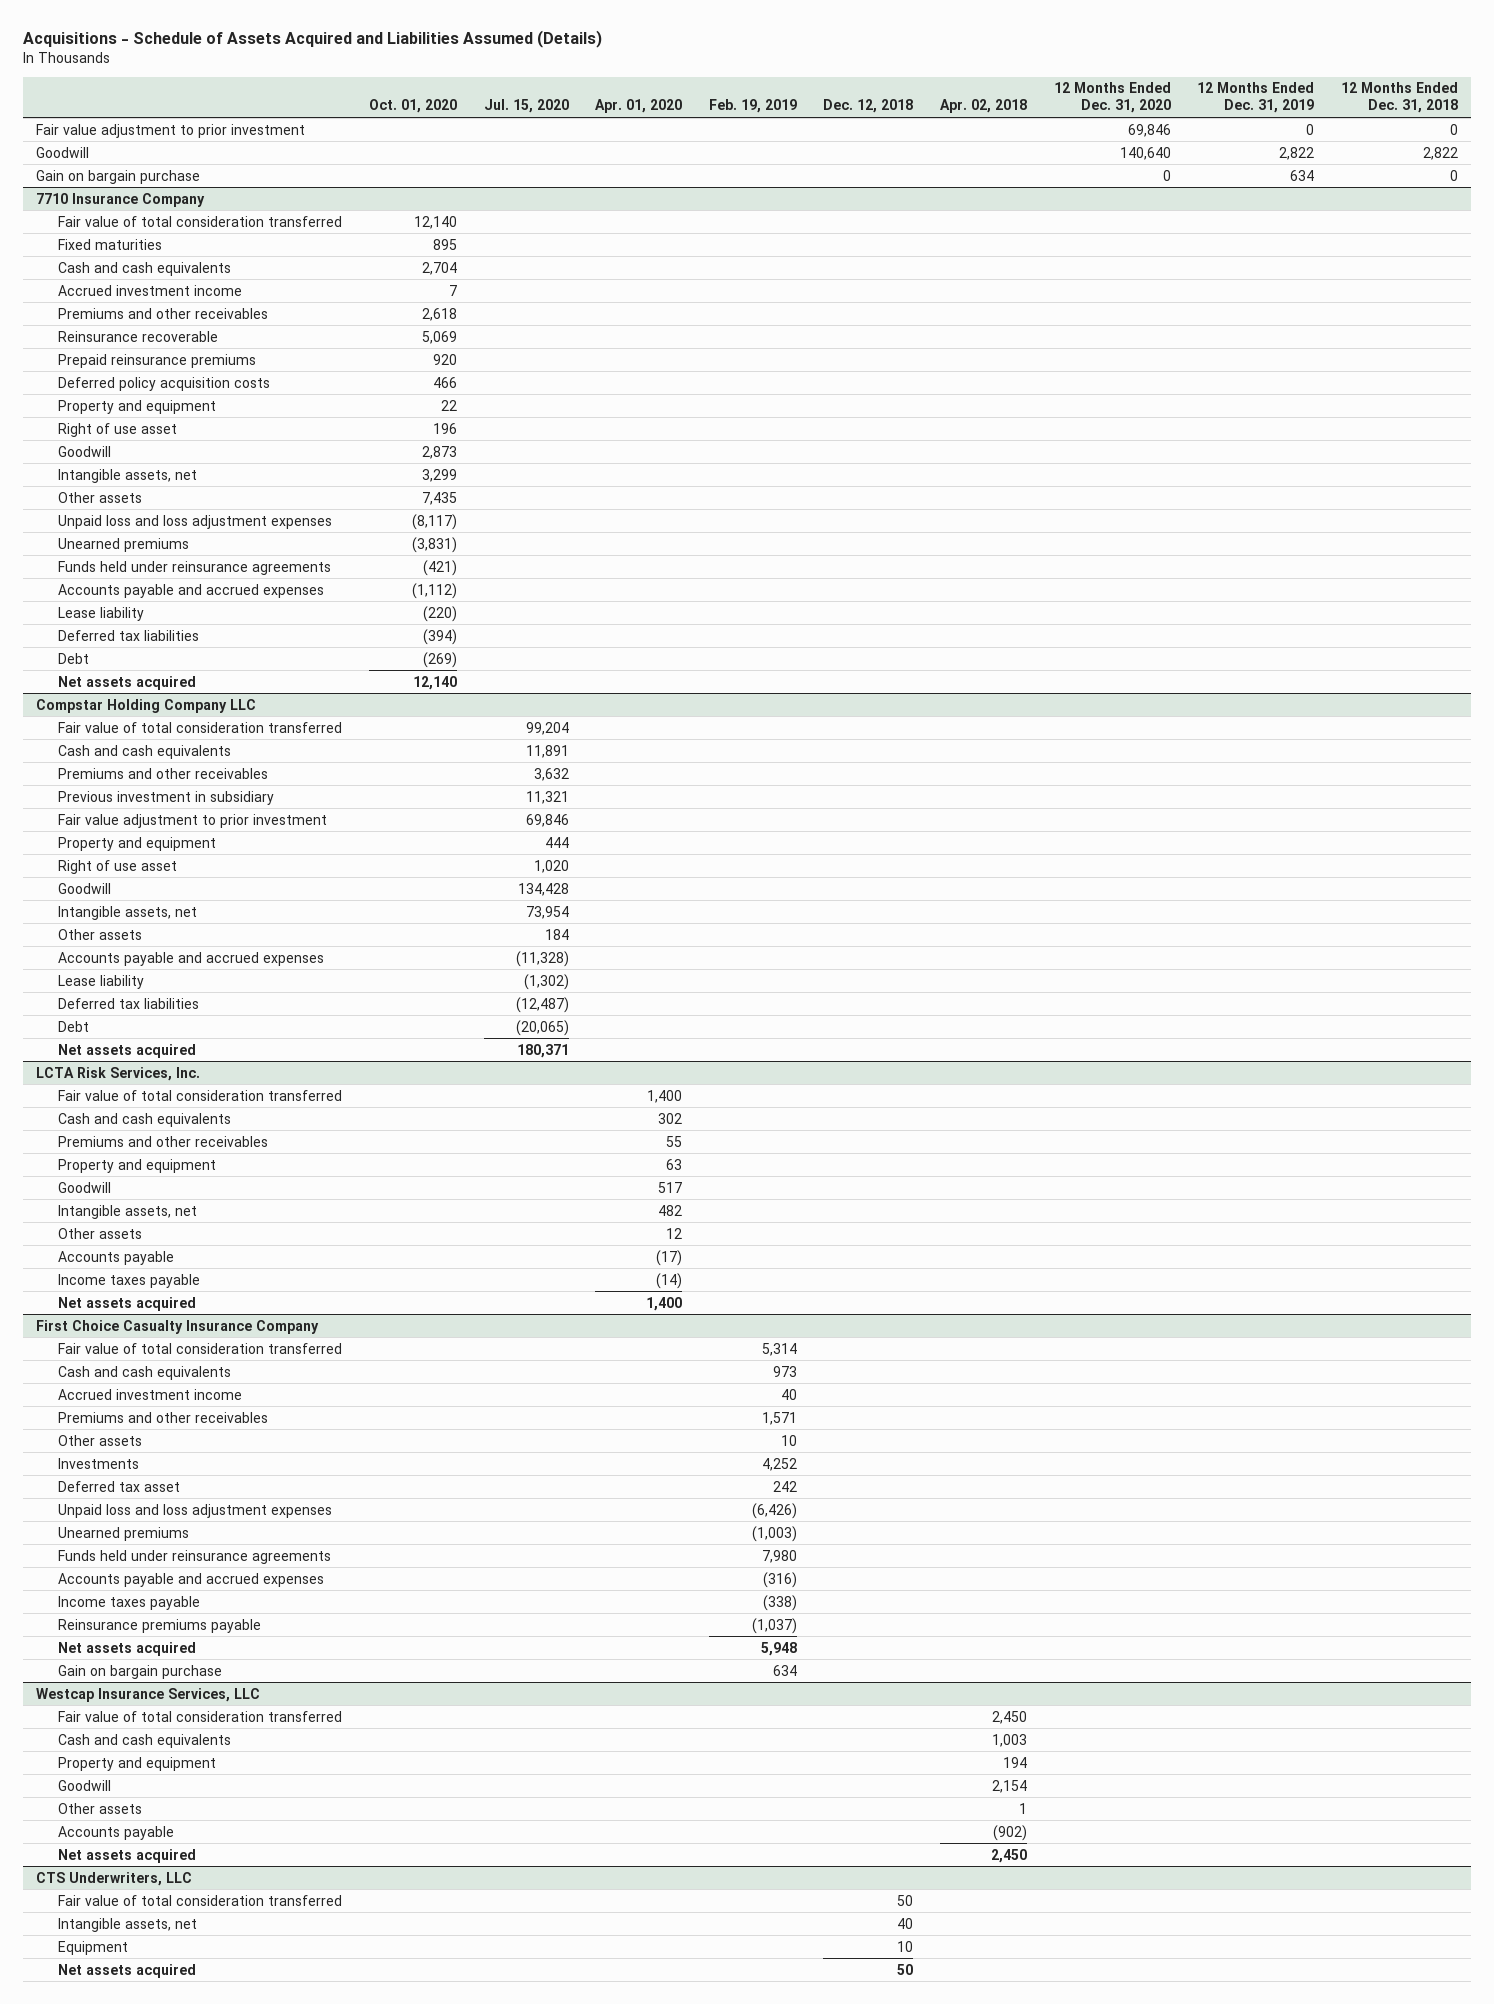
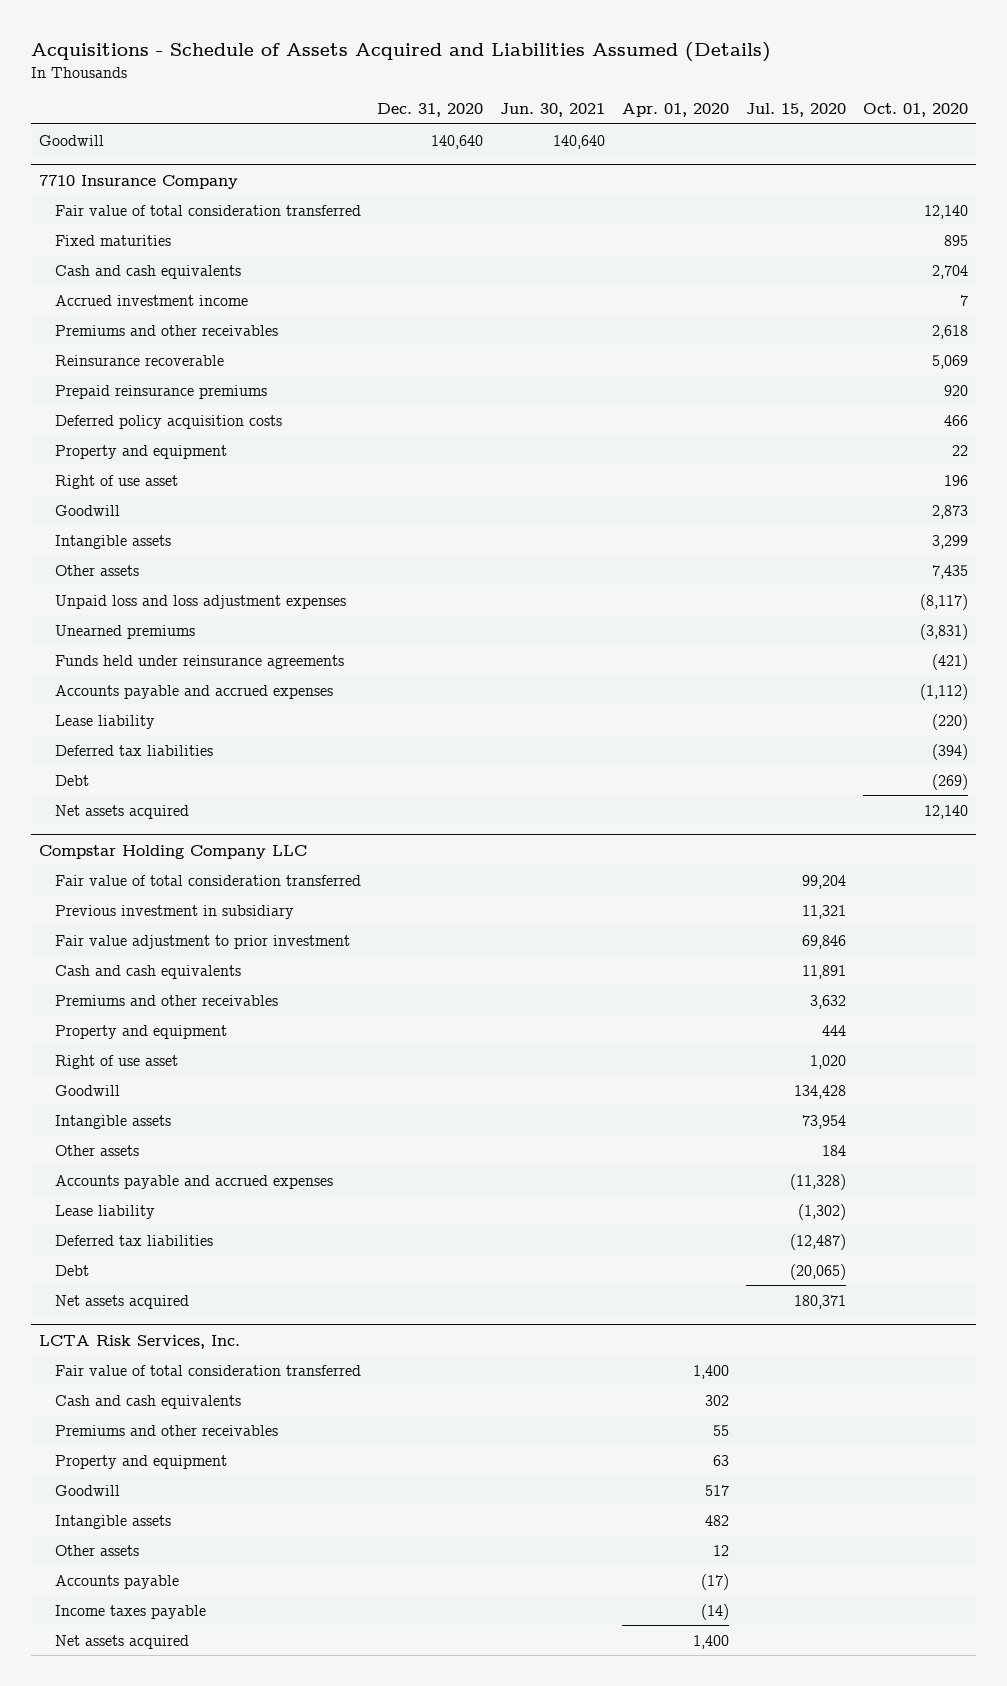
[708,99,797,114] Feb. 19, 2019 -> none
[823,99,914,114] Dec. 12, 2018 -> none
[940,99,1028,114] Apr. 02, 2018 -> none
[1053,82,1171,114] 12 Months Ended Dec. 31, 2020 -> none
[1197,82,1315,114] 12 Months Ended Dec. 31, 2019 -> none
[1340,82,1458,114] 12 Months Ended Dec. 31, 2018 -> none
none -> [377,103,484,118] Dec. 31, 2020
none -> [500,103,606,118] Jun. 30, 2021
[36,123,306,138] Fair value adjustment to prior investment -> none
[36,169,201,184] Gain on bargain purchase -> none
[58,468,198,483] Intangible assets, net -> [54,534,171,549] Intangible assets
[58,744,232,759] Cash and cash equivalents -> [54,964,241,979] Cash and cash equivalents
[58,767,269,779] Premiums and other receivables -> [54,994,278,1006] Premiums and other receivables
[58,905,198,920] Intangible assets, net -> [54,1114,171,1129] Intangible assets
[58,1204,198,1219] Intangible assets, net -> [54,1514,171,1529] Intangible assets
[36,1319,320,1334] First Choice Casualty Insurance Company -> none
[58,1342,343,1354] Fair value of total consideration transferred -> none
[58,1365,232,1380] Cash and cash equivalents -> none
[58,1388,243,1400] Accrued investment income -> none
[58,1411,269,1423] Premiums and other receivables -> none
[58,1434,143,1446] Other assets -> none
[58,1457,140,1469] Investments -> none
[58,1480,181,1492] Deferred tax asset -> none
[58,1503,333,1518] Unpaid loss and loss adjustment expenses -> none
[58,1526,190,1541] Unearned premiums -> none
[58,1549,332,1564] Funds held under reinsurance agreements -> none
[58,1572,325,1587] Accounts payable and accrued expenses -> none
[58,1595,201,1610] Income taxes payable -> none
[58,1618,262,1633] Reinsurance premiums payable -> none
[58,1641,197,1656] Net assets acquired -> none
[58,1664,223,1679] Gain on bargain purchase -> none
[36,1687,261,1702] Westcap Insurance Services, LLC -> none
[58,1710,343,1722] Fair value of total consideration transferred -> none
[58,1733,232,1748] Cash and cash equivalents -> none
[58,1756,217,1771] Property and equipment -> none
[58,1779,112,1791] Goodwill -> none
[58,1802,143,1814] Other assets -> none
[58,1825,175,1840] Accounts payable -> none
[58,1848,197,1863] Net assets acquired -> none
[36,1871,193,1886] CTS Underwriters, LLC -> none
[58,1894,343,1906] Fair value of total consideration transferred -> none
[58,1917,198,1932] Intangible assets, net -> none
[58,1940,129,1955] Equipment -> none
[58,1963,197,1978] Net assets acquired -> none

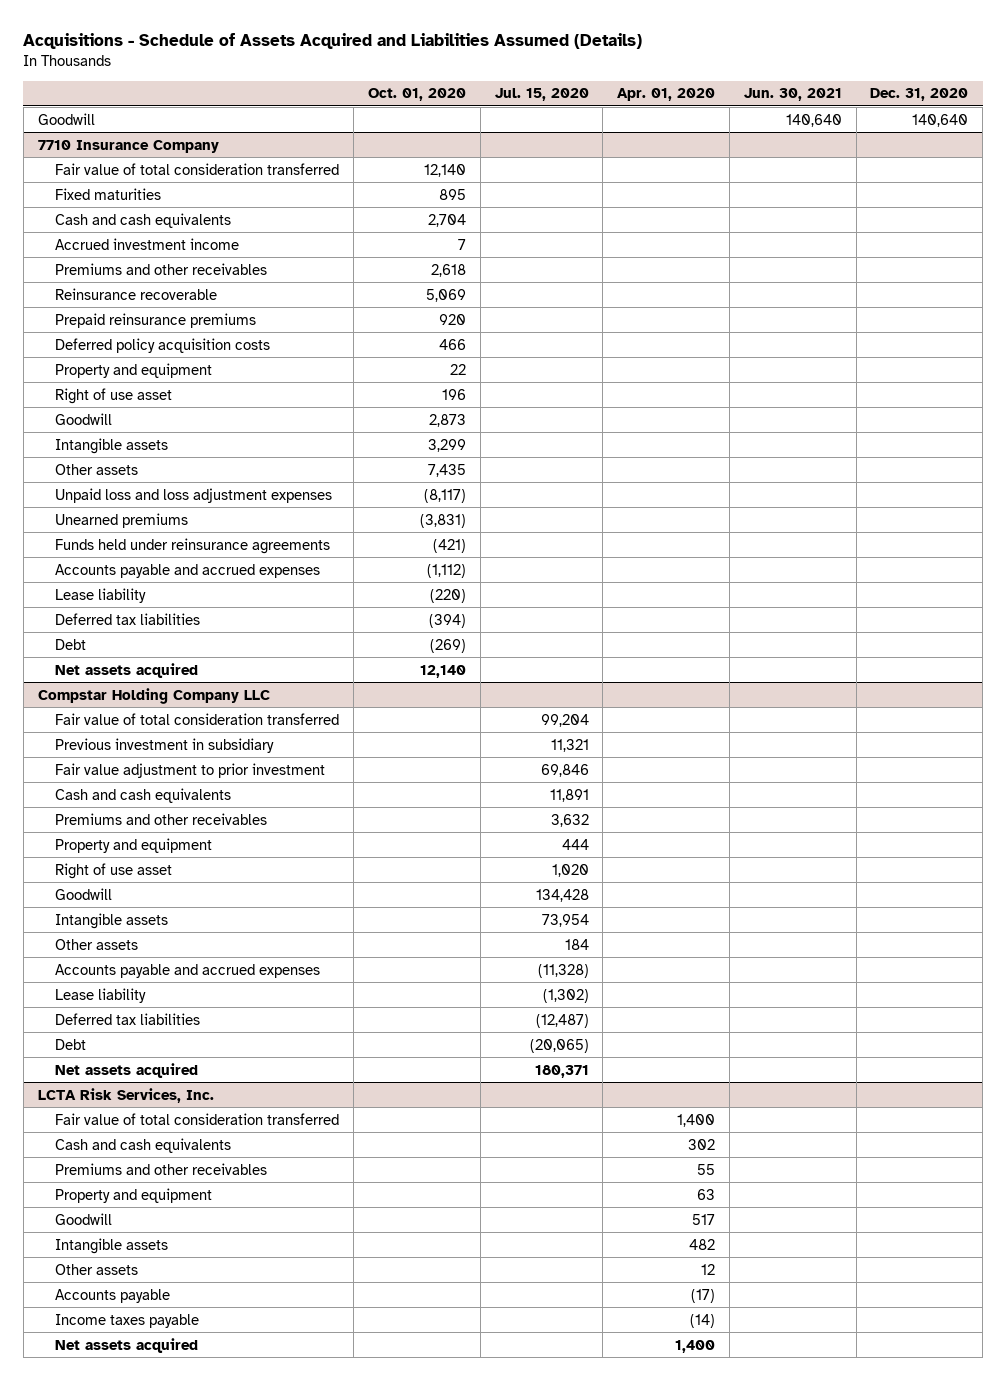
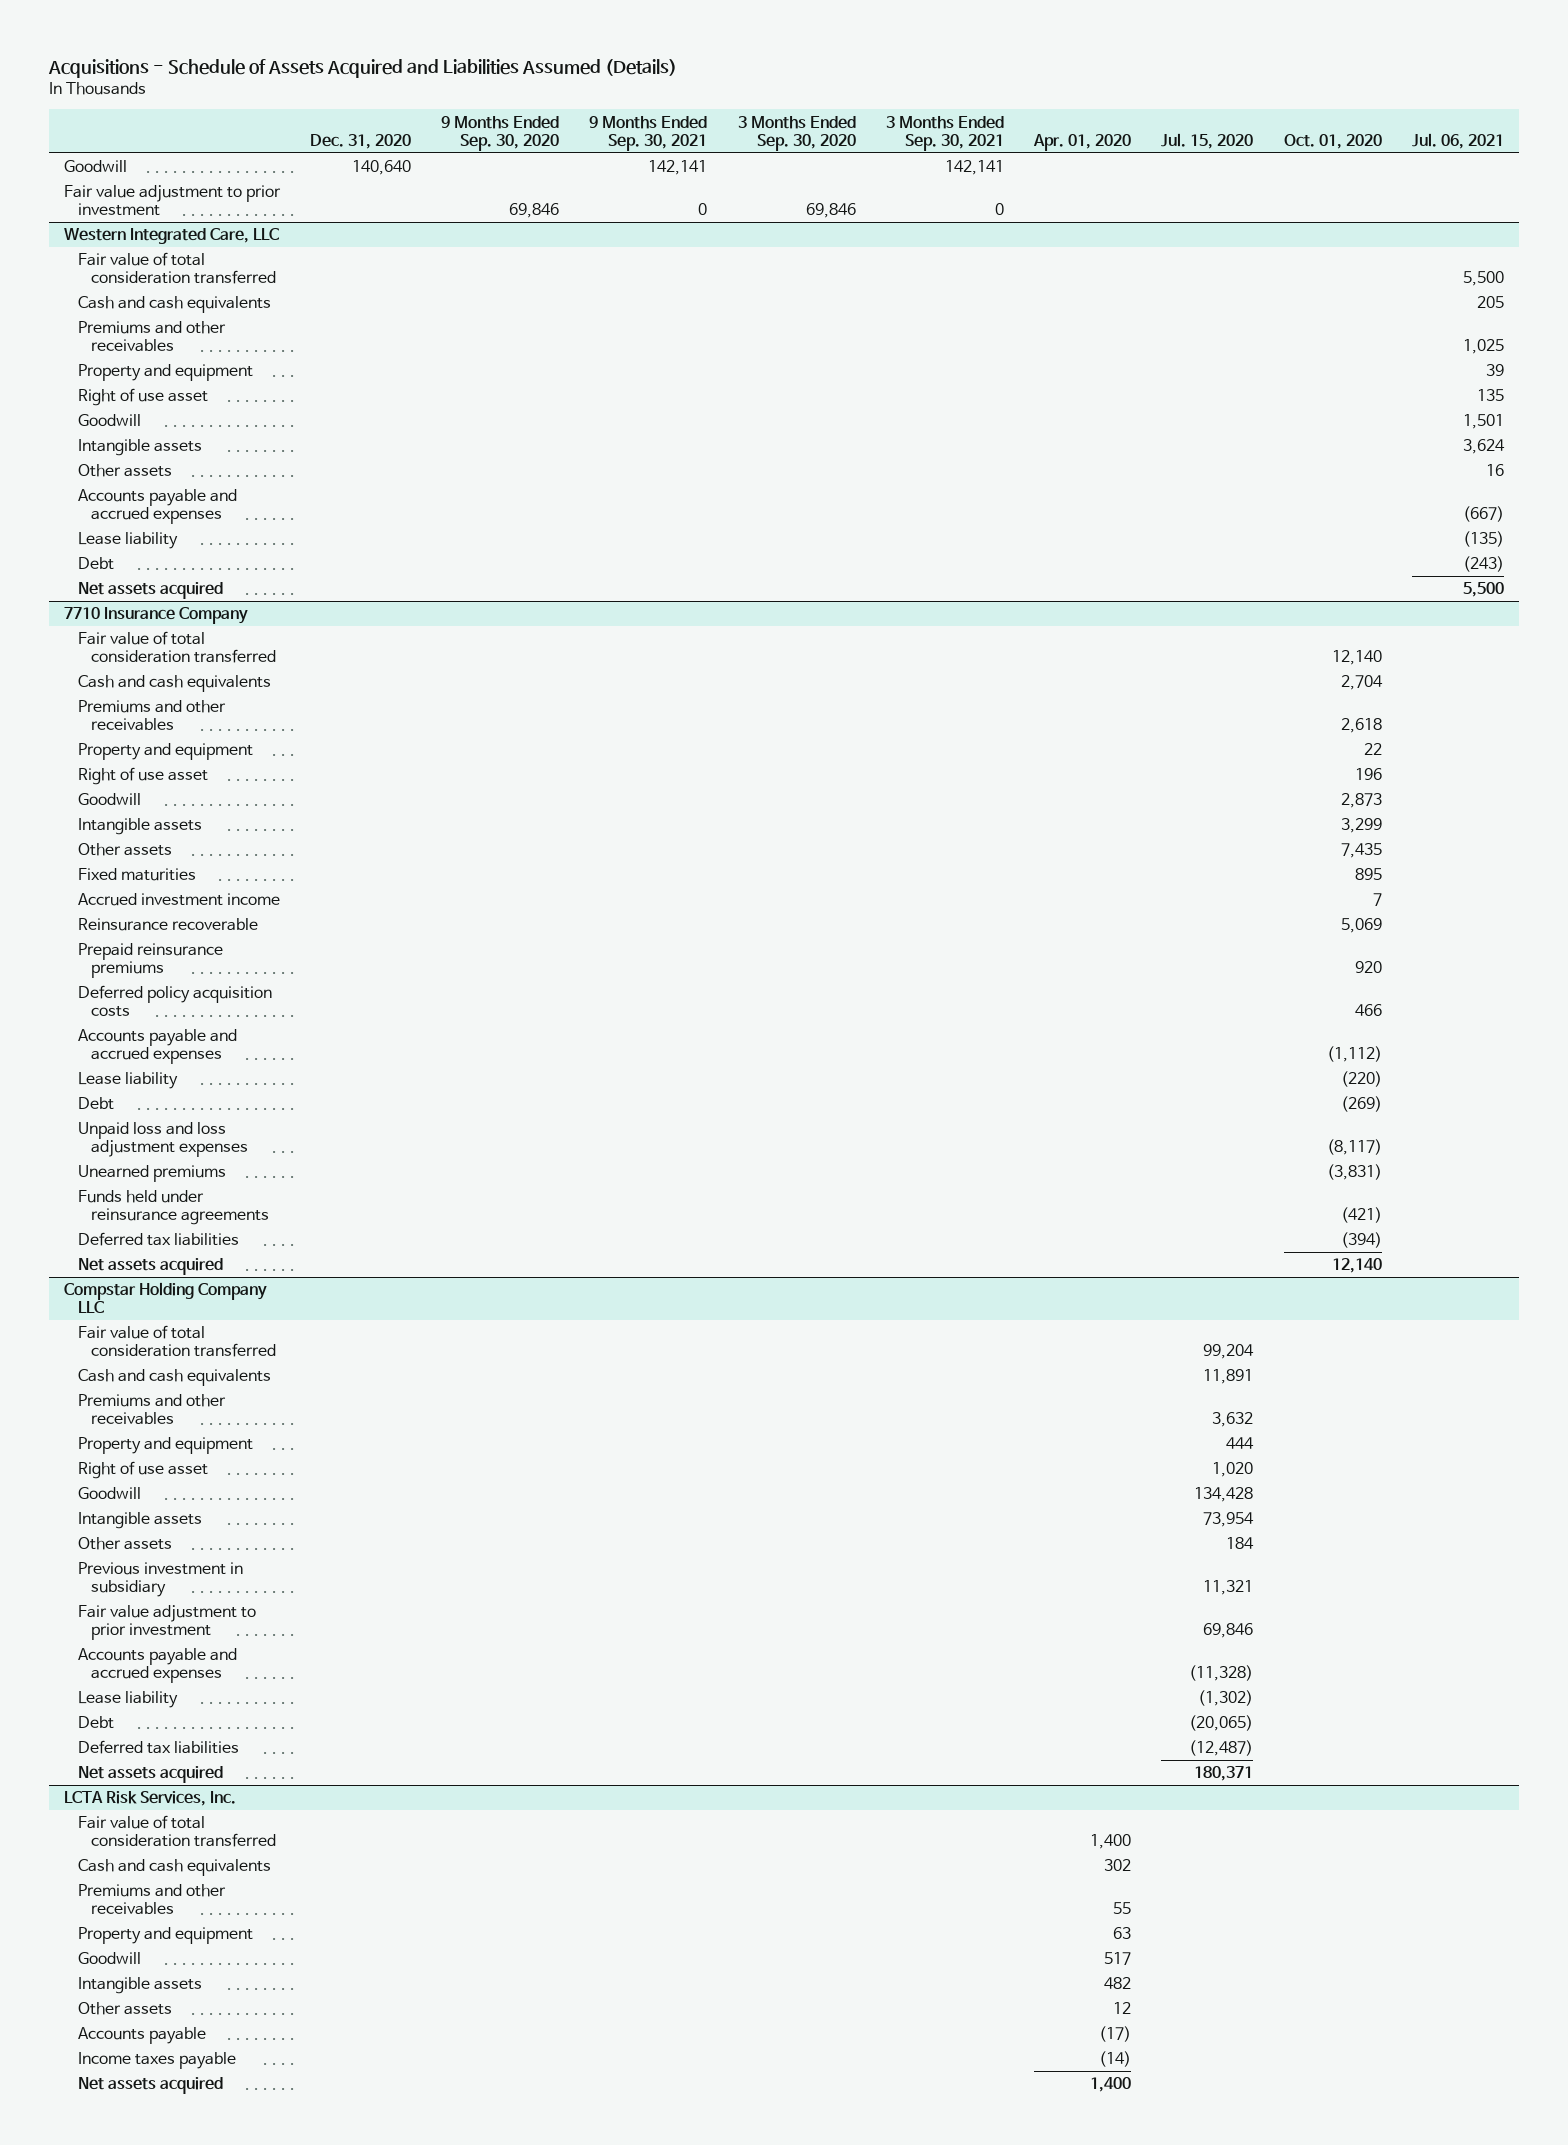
[743,88,842,102] Jun. 30, 2021 -> none
none -> [441,115,560,151] 9 Months Ended Sep. 30, 2020
none -> [589,115,708,151] 9 Months Ended Sep. 30, 2021
none -> [737,115,856,151] 3 Months Ended Sep. 30, 2020
none -> [885,115,1004,151] 3 Months Ended Sep. 30, 2021
none -> [1411,132,1504,149] Jul. 06, 2021
none -> [63,185,281,217] Fair value adjustment to prior investment
none -> [63,228,279,245] Western Integrated Care, LLC
none -> [77,252,277,285] Fair value of total consideration transferred
none -> [77,296,271,314] Cash and cash equivalents
none -> [77,321,226,353] Premiums and other receivables
none -> [77,364,253,382] Property and equipment
none -> [77,388,208,407] Right of use asset
none -> [77,414,141,427] Goodwill
none -> [77,439,202,457] Intangible assets
none -> [77,464,172,478] Other assets
none -> [77,489,237,525] Accounts payable and accrued expenses
none -> [77,532,178,550] Lease liability
none -> [77,557,114,571] Debt
none -> [77,582,223,600] Net assets acquired
[55,187,162,200] Fixed maturities -> [77,868,196,882] Fixed maturities
[55,237,240,250] Accrued investment income -> [77,893,280,907] Accrued investment income
[55,287,218,300] Reinsurance recoverable -> [77,918,258,932] Reinsurance recoverable
[55,312,257,328] Prepaid reinsurance premiums -> [77,943,223,979] Prepaid reinsurance premiums
[55,337,271,353] Deferred policy acquisition costs -> [77,985,272,1018] Deferred policy acquisition costs
[55,563,321,578] Accounts payable and accrued expenses -> [77,1029,237,1065] Accounts payable and accrued expenses
[55,587,147,603] Lease liability -> [77,1072,178,1090] Lease liability
[55,638,87,650] Debt -> [77,1097,114,1111] Debt
[55,737,275,753] Previous investment in subsidiary -> [77,1562,243,1598] Previous investment in subsidiary
[55,762,326,778] Fair value adjustment to prior investment -> [77,1605,256,1641] Fair value adjustment to prior investment
[55,1012,201,1025] Deferred tax liabilities -> [77,1740,239,1755] Deferred tax liabilities

